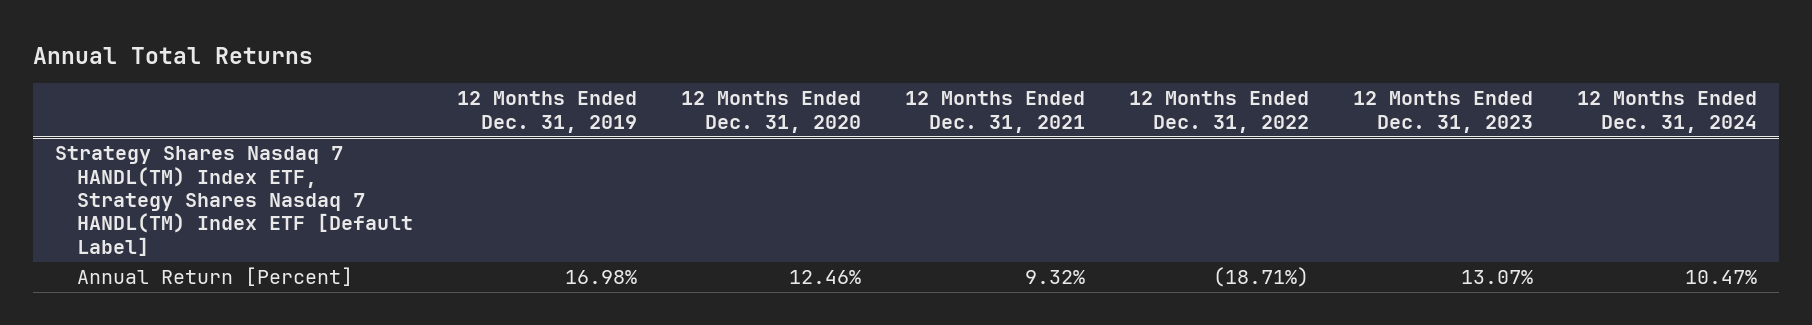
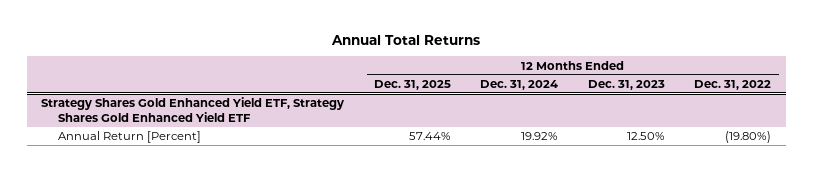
[456,91,637,133] 12 Months Ended Dec. 31, 2019 -> none
[680,91,861,133] 12 Months Ended Dec. 31, 2020 -> none
[904,91,1085,133] 12 Months Ended Dec. 31, 2021 -> none
none -> [373,79,451,90] Dec. 31, 2025
[55,146,413,256] Strategy Shares Nasdaq 7 HANDL(TM) Index ETF, Strategy Shares Nasdaq 7 HANDL(TM) Index ETF [Default Label] -> none
none -> [41,97,345,122] Strategy Shares Gold Enhanced Yield ETF, Strategy Shares Gold Enhanced Yield ETF
[1212,267,1309,288] (18.71%) -> [725,131,772,144] (19.80%)
[1460,270,1533,285] 13.07% -> [626,132,665,141] 12.50%
[1684,270,1757,285] 10.47% -> [521,132,559,141] 19.92%

